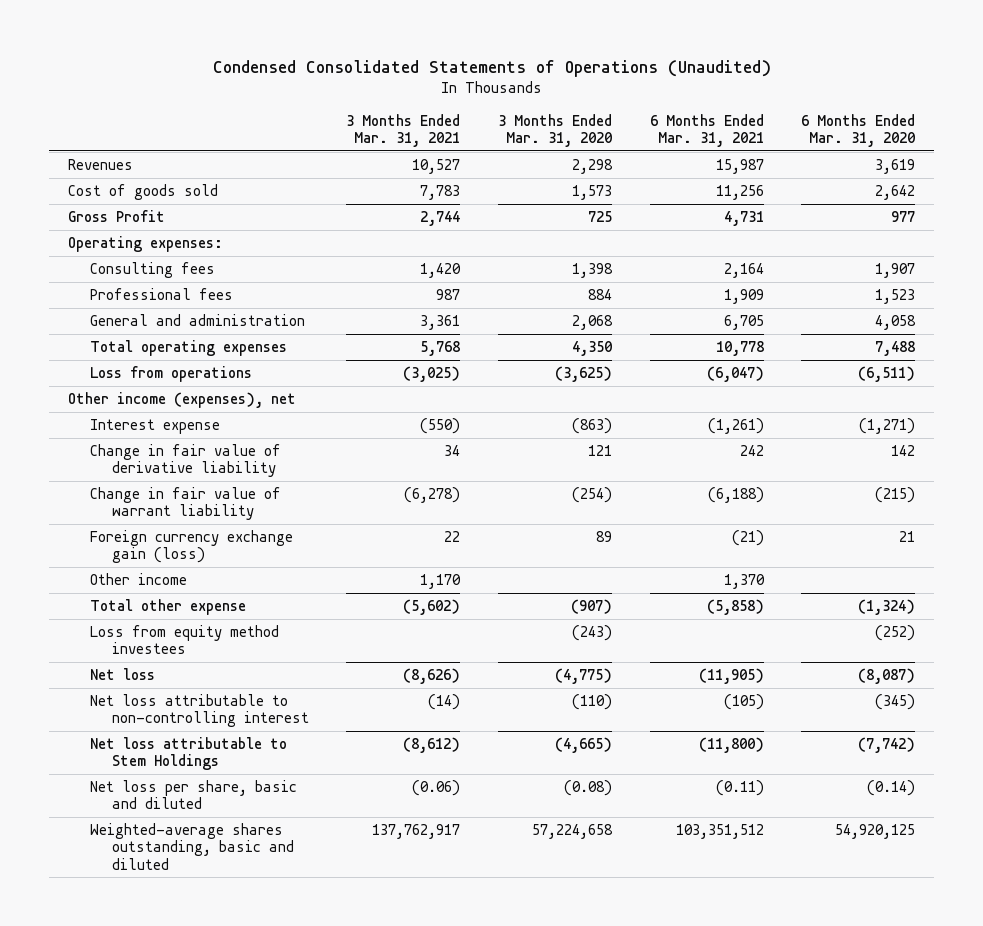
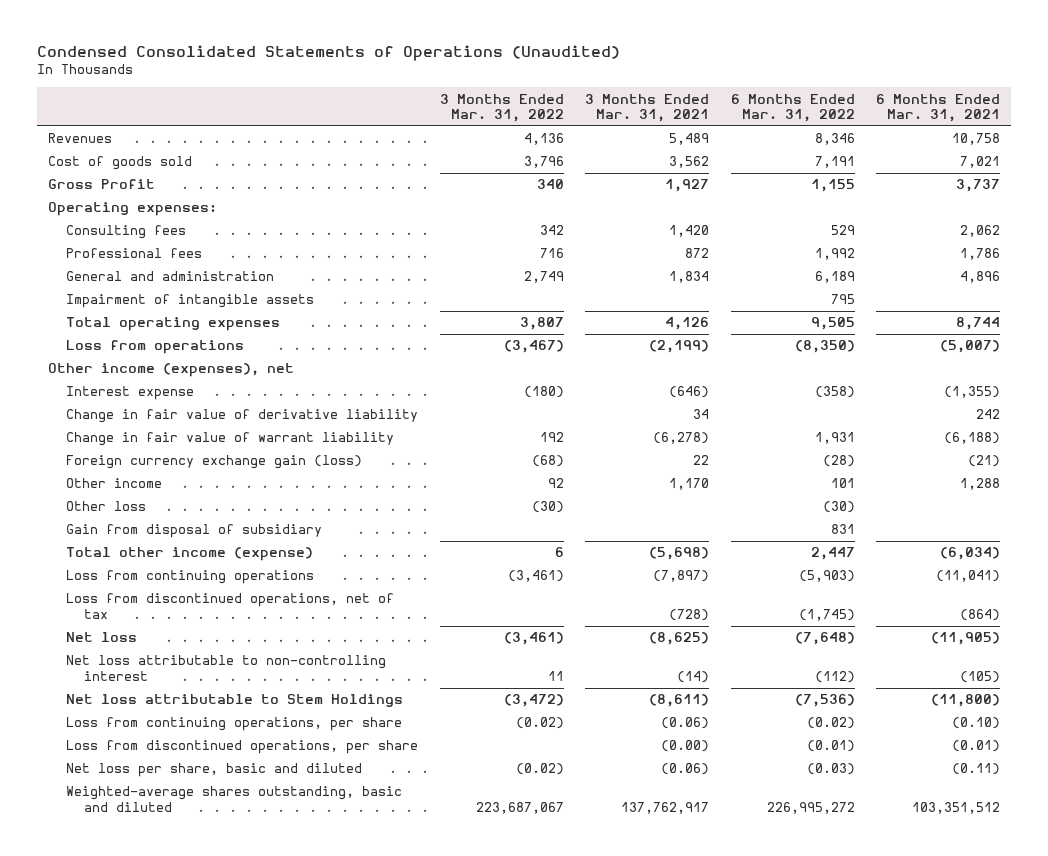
[497,113,612,148] 3 Months Ended Mar. 31, 2020 -> none
[801,113,916,148] 6 Months Ended Mar. 31, 2020 -> none
none -> [439,93,564,123] 3 Months Ended Mar. 31, 2022
none -> [730,93,855,123] 6 Months Ended Mar. 31, 2022
[412,159,461,175] 10,527 -> [669,133,710,146] 5,489
[715,159,764,175] 15,987 -> [952,133,1001,146] 10,758
[420,185,461,201] 7,783 -> [669,156,710,169] 3,562
[715,185,764,201] 11,256 -> [960,156,1001,169] 7,021
[420,211,461,227] 2,744 -> [665,179,710,193] 1,927
[723,211,764,227] 4,731 -> [956,179,1001,193] 3,737
[723,263,764,279] 2,164 -> [960,225,1001,238] 2,062
[436,289,461,301] 987 -> [685,248,710,259] 872
[723,289,764,305] 1,909 -> [960,248,1001,261] 1,786
[420,315,461,331] 3,361 -> [669,271,710,284] 1,834
[723,315,764,331] 6,705 -> [960,271,1001,284] 4,896
none -> [66,294,315,309] Impairment of intangible assets
[420,341,461,357] 5,768 -> [665,317,710,331] 4,126
[715,341,764,357] 10,778 -> [956,317,1001,331] 8,744
[403,366,461,383] (3,025) -> [649,340,710,354] (2,199)
[706,366,764,383] (6,047) -> [940,340,1001,354] (5,007)
[420,418,461,435] (550) -> [669,386,710,399] (646)
[707,418,764,435] (1,261) -> [944,386,1001,399] (1,355)
[89,625,279,655] Loss from equity method investees -> none
[723,574,765,590] 1,370 -> [960,478,1001,491] 1,288
none -> [66,501,147,512] Other loss
none -> [66,524,323,539] Gain from disposal of subsidiary
[89,599,246,616] Total other expense -> [66,547,314,562] Total other income (expense)
[403,599,461,616] (5,602) -> [649,547,710,561] (5,698)
[706,599,764,616] (5,858) -> [940,547,1001,561] (6,034)
none -> [66,570,315,585] Loss from continuing operations
none -> [66,593,395,619] Loss from discontinued operations, net of tax
[403,668,461,685] (8,626) -> [649,632,710,646] (8,625)
[403,737,461,754] (8,612) -> [649,694,710,708] (8,611)
none -> [66,717,403,732] Loss from continuing operations, per share
none -> [66,740,419,755] Loss from discontinued operations, per share

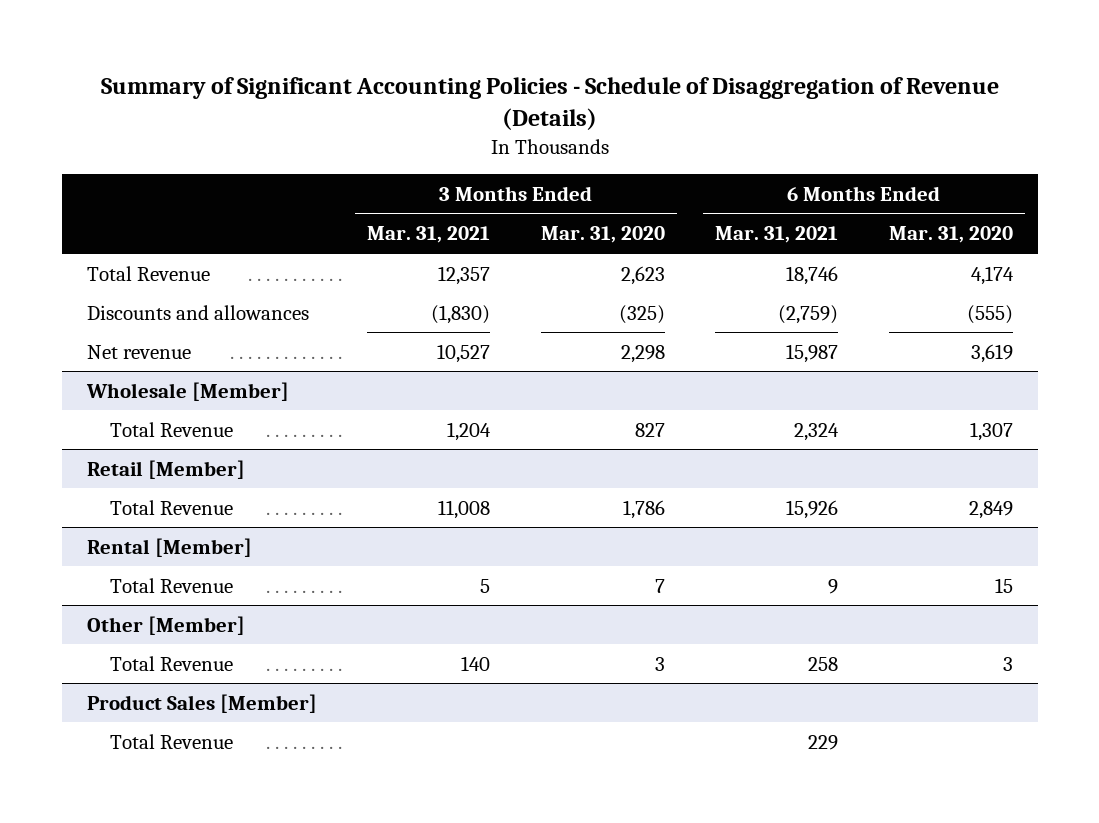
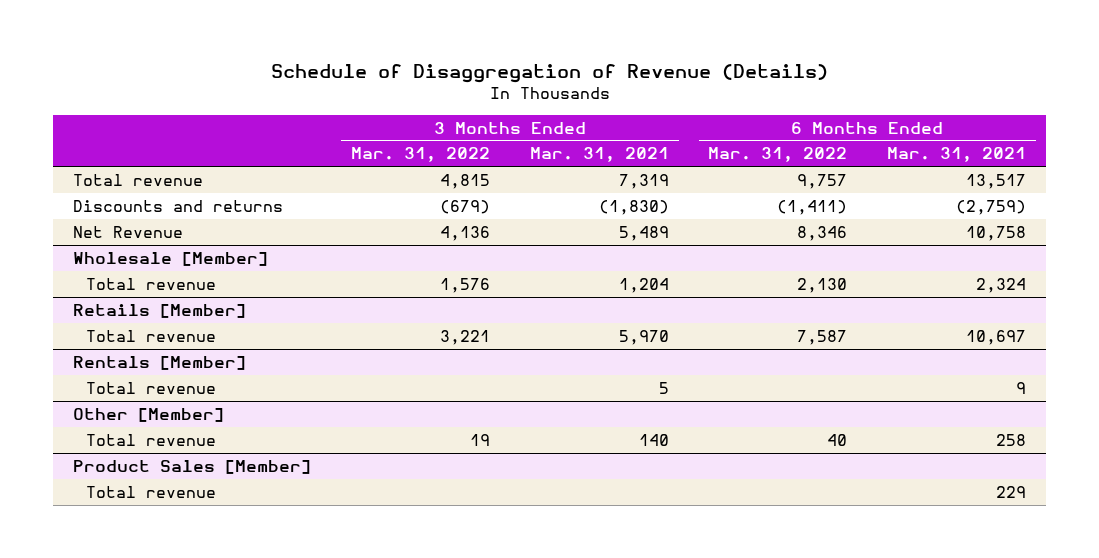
[100,76,999,130] Summary of Significant Accounting Policies - Schedule of Disaggregation of Revenue (Details) -> [270,63,828,83] Schedule of Disaggregation of Revenue (Details)
[540,226,665,244] Mar. 31, 2020 -> none
[888,226,1013,244] Mar. 31, 2020 -> none
none -> [350,147,490,163] Mar. 31, 2022
none -> [708,147,848,163] Mar. 31, 2022
[86,265,210,281] Total Revenue -> [73,173,204,186] Total revenue
[438,265,491,285] 12,357 -> [618,173,669,189] 7,319
[786,265,839,285] 18,746 -> [966,173,1027,189] 13,517
[86,304,309,320] Discounts and allowances -> [73,199,284,212] Discounts and returns
[86,344,191,359] Net revenue -> [73,225,184,238] Net Revenue
[437,343,491,363] 10,527 -> [618,225,669,241] 5,489
[786,343,839,363] 15,987 -> [966,225,1027,241] 10,758
[109,421,233,437] Total Revenue -> [86,277,217,290] Total revenue
[86,459,245,479] Retail [Member] -> [73,303,247,318] Retails [Member]
[109,499,233,515] Total Revenue -> [86,329,217,342] Total revenue
[438,499,491,519] 11,008 -> [618,329,669,345] 5,970
[786,499,839,519] 15,926 -> [966,329,1027,345] 10,697
[86,537,252,557] Rental [Member] -> [73,355,247,370] Rentals [Member]
[109,577,233,593] Total Revenue -> [86,381,217,394] Total revenue
[109,655,233,671] Total Revenue -> [86,433,217,446] Total revenue
[109,733,233,749] Total Revenue -> [86,485,217,498] Total revenue

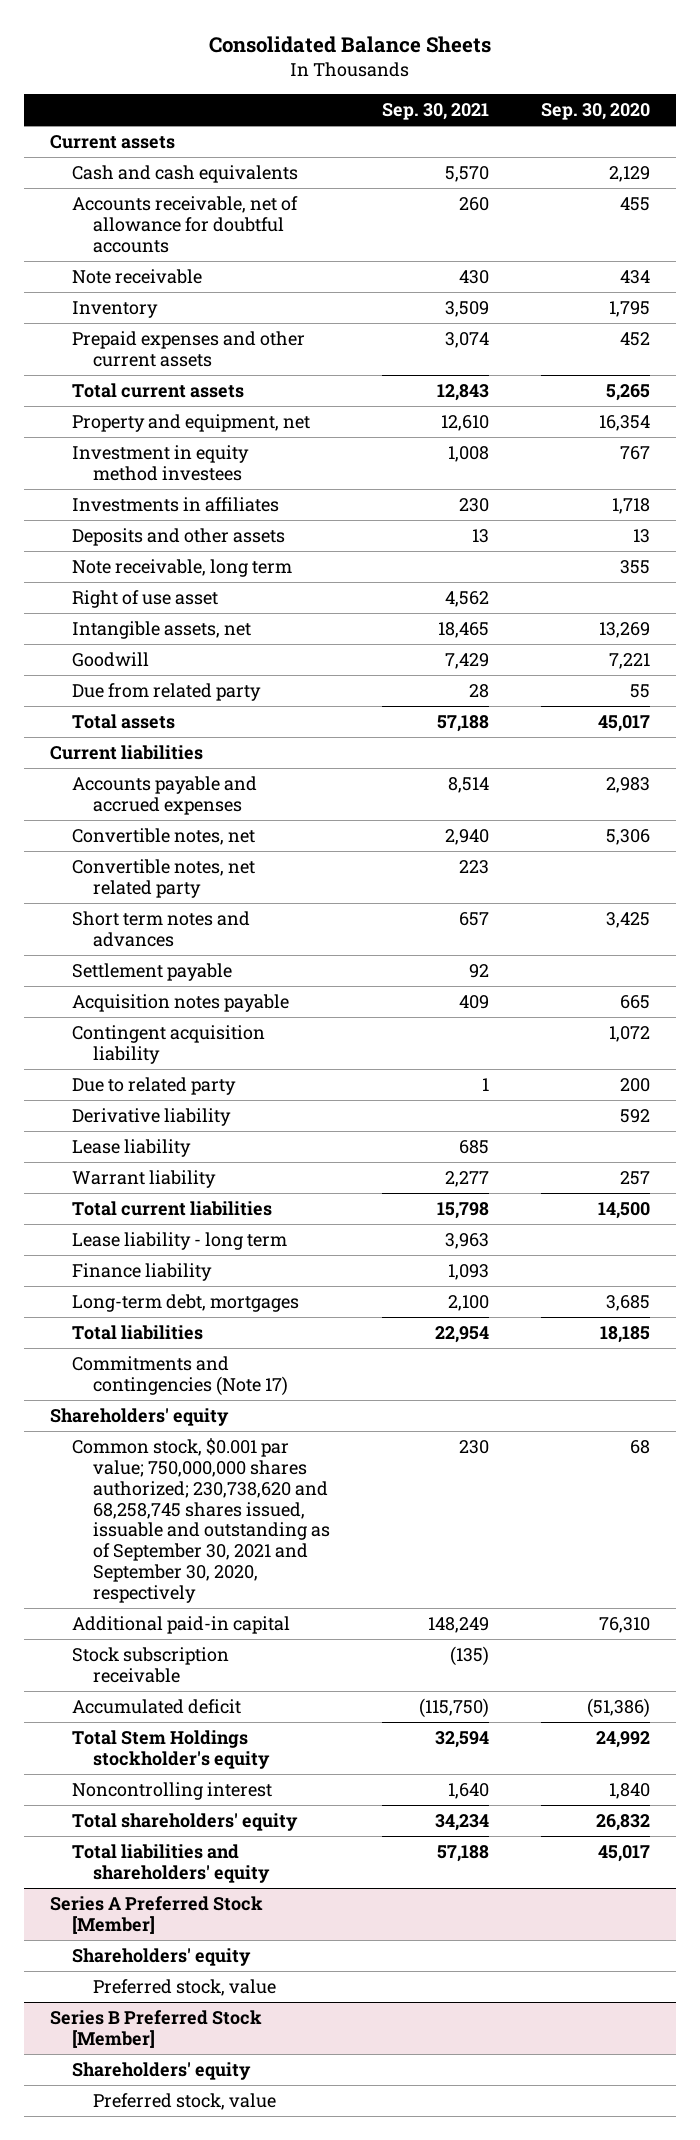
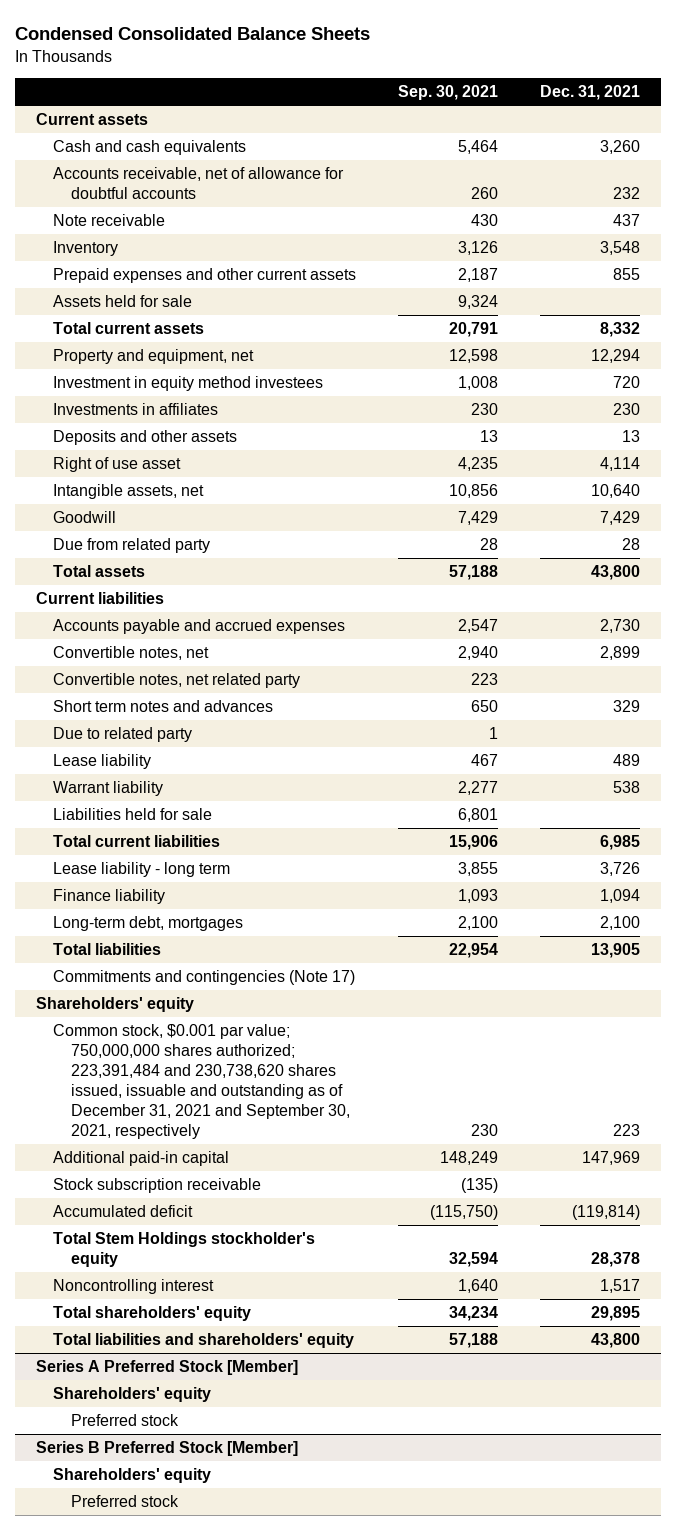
[209,36,492,54] Consolidated Balance Sheets -> [15,27,371,41] Condensed Consolidated Balance Sheets
[540,103,650,121] Sep. 30, 2020 -> none
none -> [540,85,641,101] Dec. 31, 2021
[444,166,489,183] 5,570 -> [458,140,499,155] 5,464
[444,301,489,318] 3,509 -> [458,241,499,256] 3,126
[444,332,489,349] 3,074 -> [458,268,499,283] 2,187
none -> [53,295,193,308] Assets held for sale
[436,384,489,402] 12,843 -> [449,322,499,338] 20,791
[440,415,489,432] 12,610 -> [449,349,499,364] 12,598
[71,559,292,578] Note receivable, long term -> none
[444,591,489,608] 4,562 -> [458,457,499,472] 4,235
[437,622,489,639] 18,465 -> [449,484,499,499] 10,856
[447,777,489,794] 8,514 -> [458,619,499,634] 2,547
[71,963,232,982] Settlement payable -> none
[71,994,289,1013] Acquisition notes payable -> none
[71,1025,265,1064] Contingent acquisition liability -> none
[458,912,489,927] 657 -> [471,700,499,713] 650
[71,1108,231,1127] Derivative liability -> none
[458,1140,489,1155] 685 -> [471,754,499,767] 467
none -> [53,808,213,821] Liabilities held for sale
[436,1202,489,1220] 15,798 -> [449,835,499,851] 15,906
[444,1233,489,1250] 3,963 -> [458,862,499,877] 3,855
[71,1438,330,1603] Common stock, $0.001 par value; 750,000,000 shares authorized; 230,738,620 and 68,258,745 shares issued, issuable and outstanding as of September 30, 2021 and September 30, 2020, respectively -> [53,1024,350,1140] Common stock, $0.001 par value; 750,000,000 shares authorized; 223,391,484 and 230,738,620 shares issued, issuable and outstanding as of December 31, 2021 and September 30, 2021, respectively
[92,1979,276,1997] Preferred stock, value -> [70,1414,179,1427] Preferred stock
[92,2093,276,2111] Preferred stock, value -> [70,1495,179,1508] Preferred stock

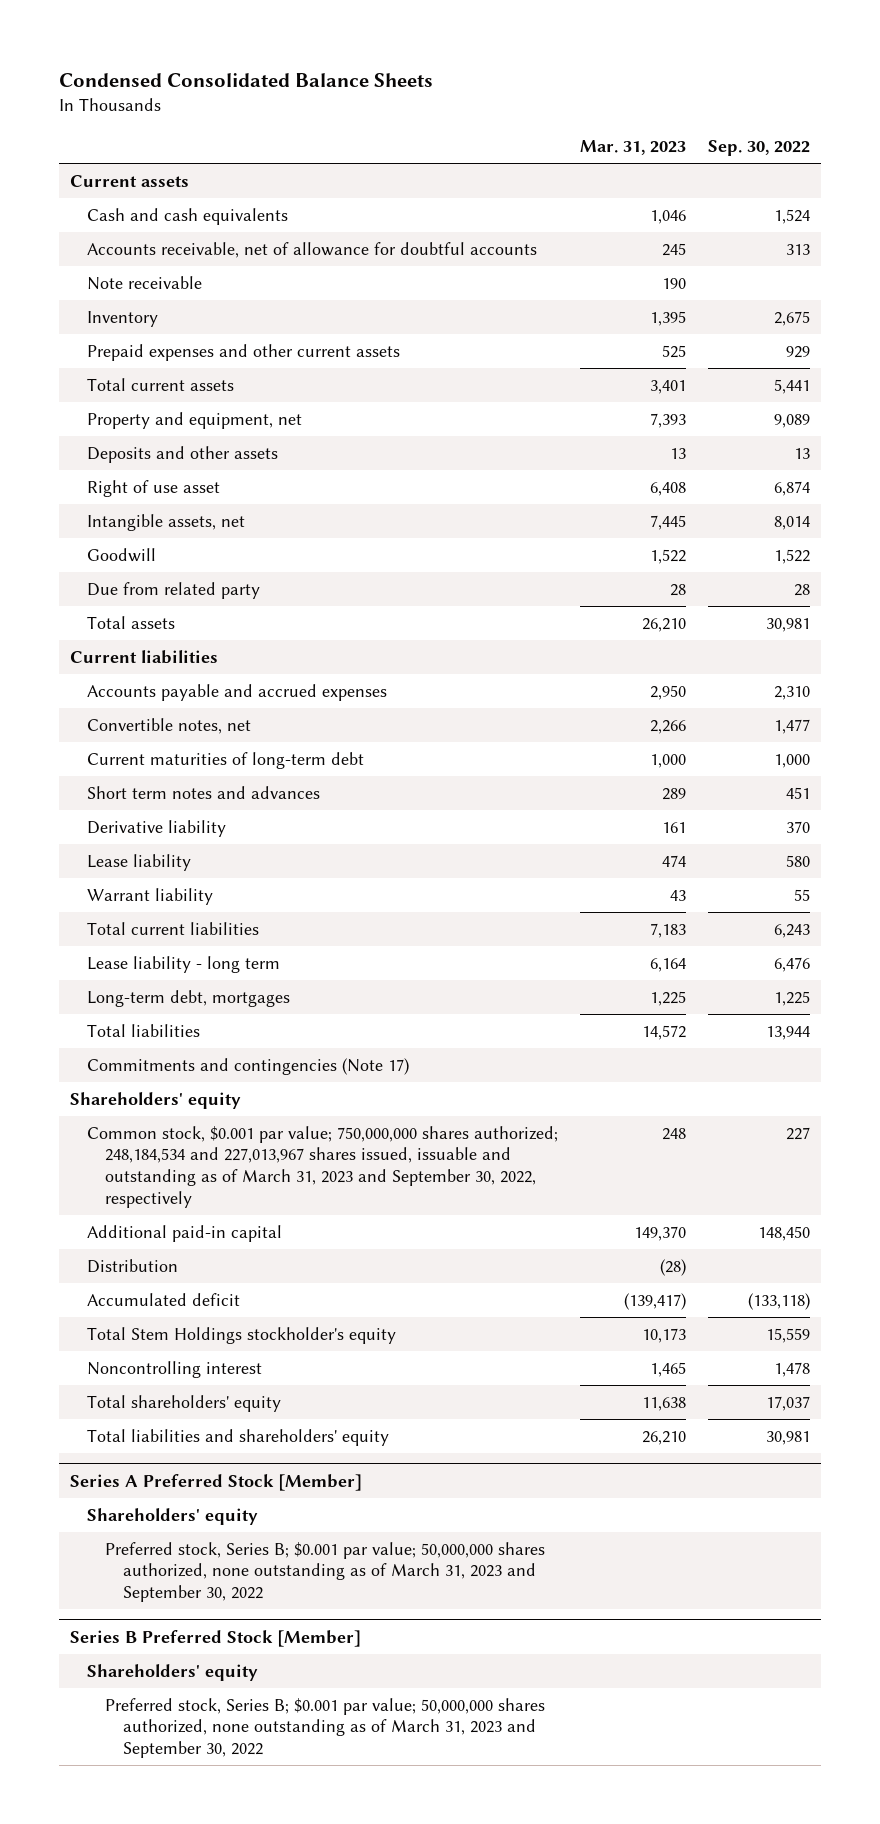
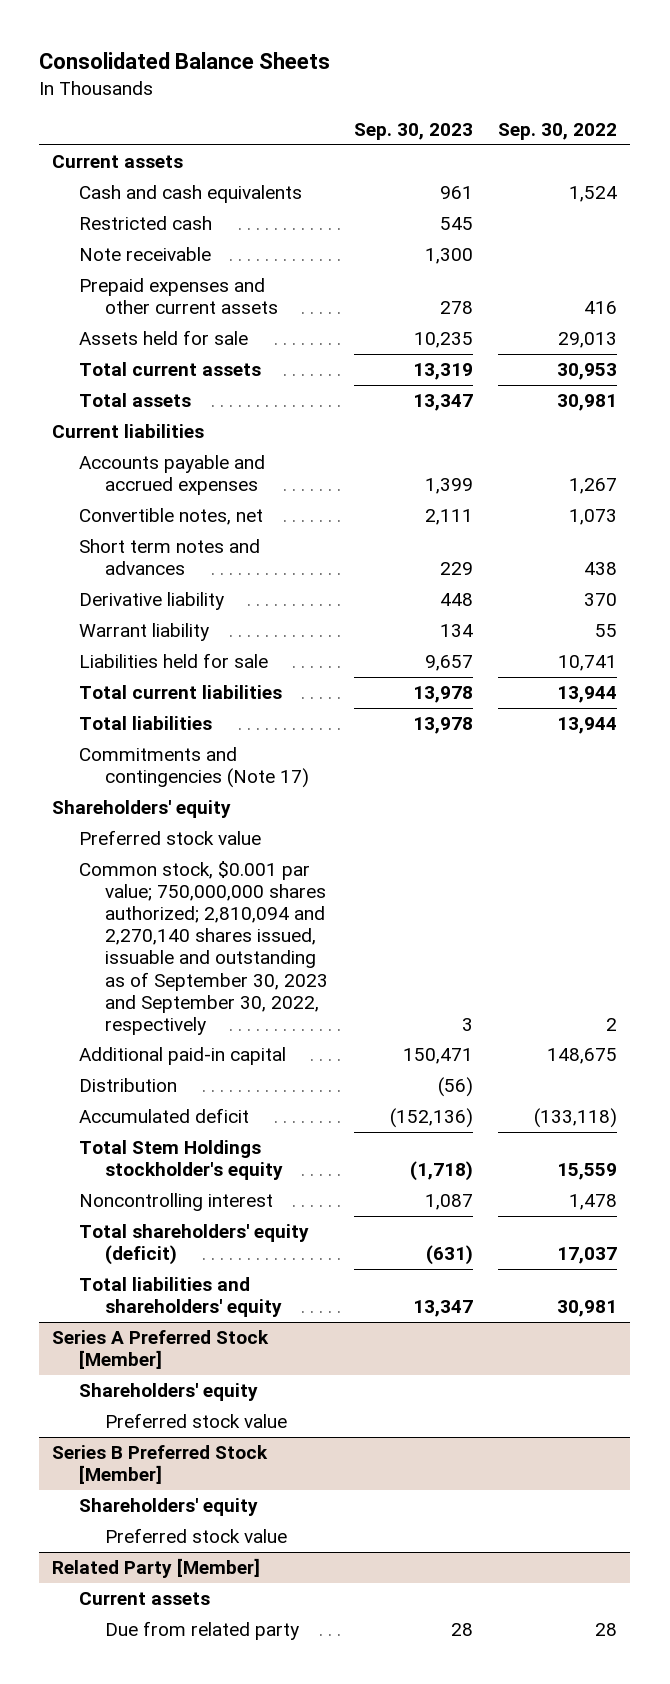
[58,72,433,87] Condensed Consolidated Balance Sheets -> [39,51,331,69] Consolidated Balance Sheets
[580,139,687,155] Mar. 31, 2023 -> none
none -> [353,123,473,141] Sep. 30, 2023
[87,241,538,258] Accounts receivable, net of allowance for doubtful accounts -> none
none -> [78,216,212,231] Restricted cash
[87,310,159,327] Inventory -> none
[87,411,303,429] Property and equipment, net -> none
[87,445,279,463] Deposits and other assets -> none
[87,479,221,497] Right of use asset -> none
[87,513,246,531] Intangible assets, net -> none
[87,547,157,562] Goodwill -> none
[87,581,261,599] Due from related party -> none
[786,345,811,358] 929 -> [584,301,618,315] 416
none -> [78,330,248,346] Assets held for sale
[774,378,811,394] 5,441 -> [557,363,618,381] 30,953
[87,751,365,769] Current maturities of long-term debt -> none
[774,685,811,700] 2,310 -> [569,478,618,495] 1,267
[774,718,811,734] 1,477 -> [569,509,618,526] 1,073
[786,786,811,799] 451 -> [584,562,618,576] 438
[87,853,192,871] Lease liability -> none
[87,955,281,973] Lease liability - long term -> none
[87,989,291,1007] Long-term debt, mortgages -> none
none -> [78,653,268,669] Liabilities held for sale
[774,923,811,938] 6,243 -> [557,686,618,704] 13,944
none -> [78,830,261,846] Preferred stock value
[87,1125,559,1208] Common stock, $0.001 par value; 750,000,000 shares authorized; 248,184,534 and 227,013,967 shares issued, issuable and outstanding as of March 31, 2023 and September 30, 2022, respectively -> [78,861,329,1035] Common stock, $0.001 par value; 750,000,000 shares authorized; 2,810,094 and 2,270,140 shares issued, issuable and outstanding as of September 30, 2023 and September 30, 2022, respectively
[786,1126,811,1140] 227 -> [606,1017,618,1031] 2
[758,1225,811,1241] 148,450 -> [547,1048,618,1065] 148,675
[87,1394,282,1412] Total shareholders' equity -> [78,1224,309,1266] Total shareholders' equity (deficit)
[105,1541,546,1602] Preferred stock, Series B; $0.001 par value; 50,000,000 shares authorized, none outstanding as of March 31, 2023 and September 30, 2022 -> [105,1413,288,1429] Preferred stock value
[105,1697,546,1758] Preferred stock, Series B; $0.001 par value; 50,000,000 shares authorized, none outstanding as of March 31, 2023 and September 30, 2022 -> [105,1528,288,1544] Preferred stock value
none -> [52,1558,261,1579] Related Party [Member]
none -> [78,1592,210,1606] Current assets
none -> [105,1621,300,1641] Due from related party

